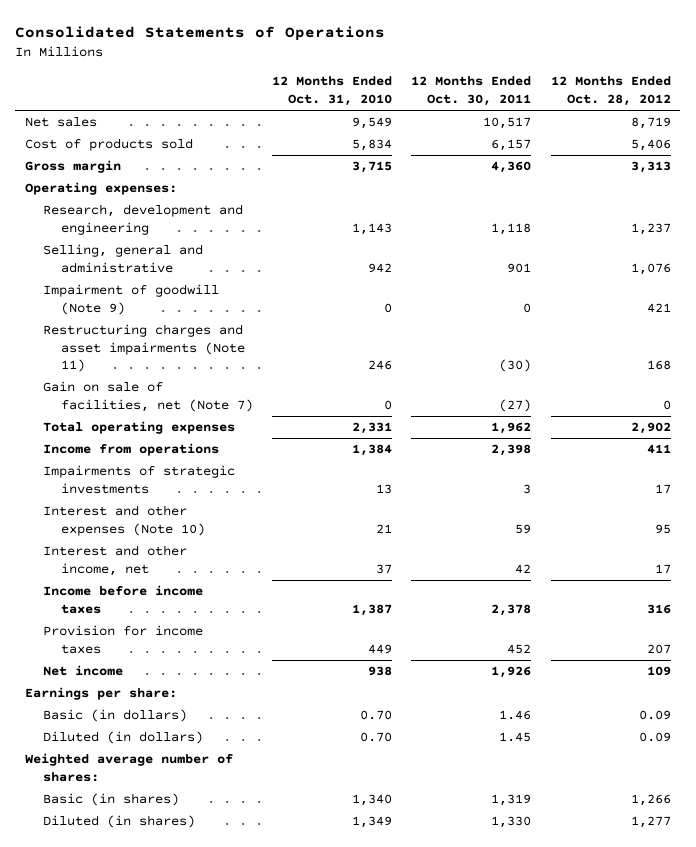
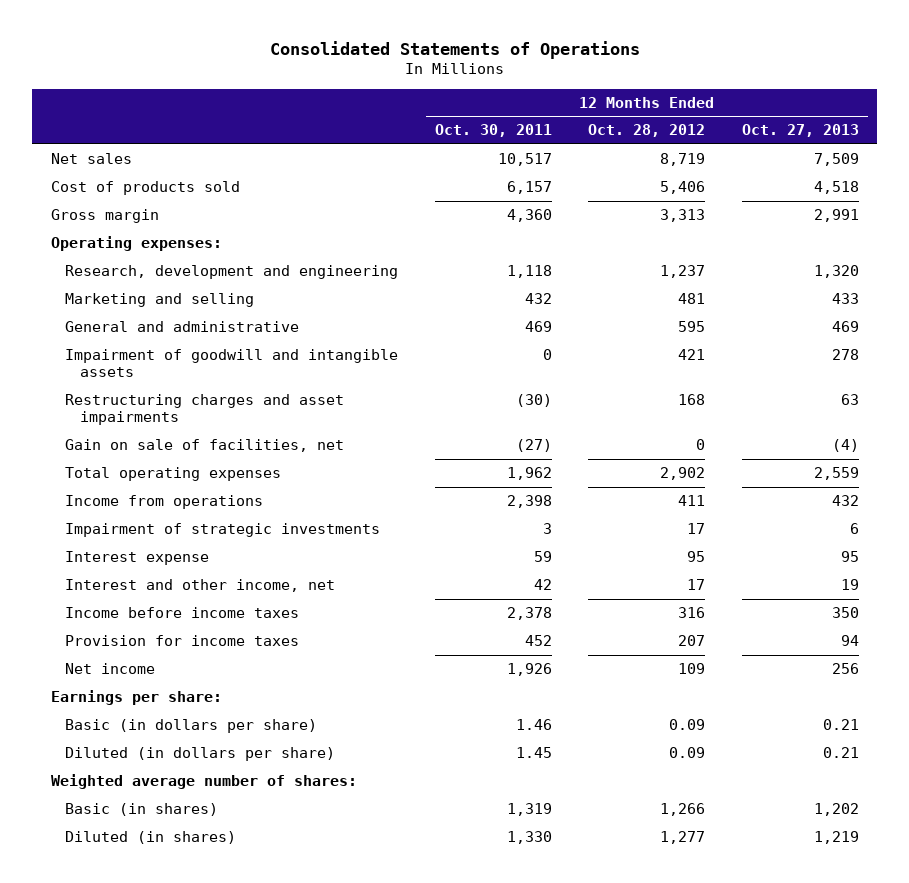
[272,76,393,107] 12 Months Ended Oct. 31, 2010 -> none
none -> [741,124,859,138] Oct. 27, 2013
none -> [65,292,255,307] Marketing and selling
[43,244,204,273] Selling, general and administrative -> [65,320,300,332] General and administrative
[507,262,532,273] 901 -> [524,320,552,332] 469
[630,262,671,275] 1,076 -> [678,320,706,332] 595
[43,284,220,315] Impairment of goodwill (Note 9) -> [65,348,399,378] Impairment of goodwill and intangible assets
[43,324,246,373] Restructuring charges and asset impairments (Note 11) -> [65,393,345,426] Restructuring charges and asset impairments
[43,381,254,412] Gain on sale of facilities, net (Note 7) -> [65,438,345,452] Gain on sale of facilities, net
[43,465,236,494] Impairments of strategic investments -> [65,522,381,537] Impairment of strategic investments
[43,505,206,536] Interest and other expenses (Note 10) -> [65,550,210,565] Interest expense
[43,709,188,723] Basic (in dollars) -> [65,718,318,733] Basic (in dollars per share)
[43,731,204,745] Diluted (in dollars) -> [65,746,336,761] Diluted (in dollars per share)

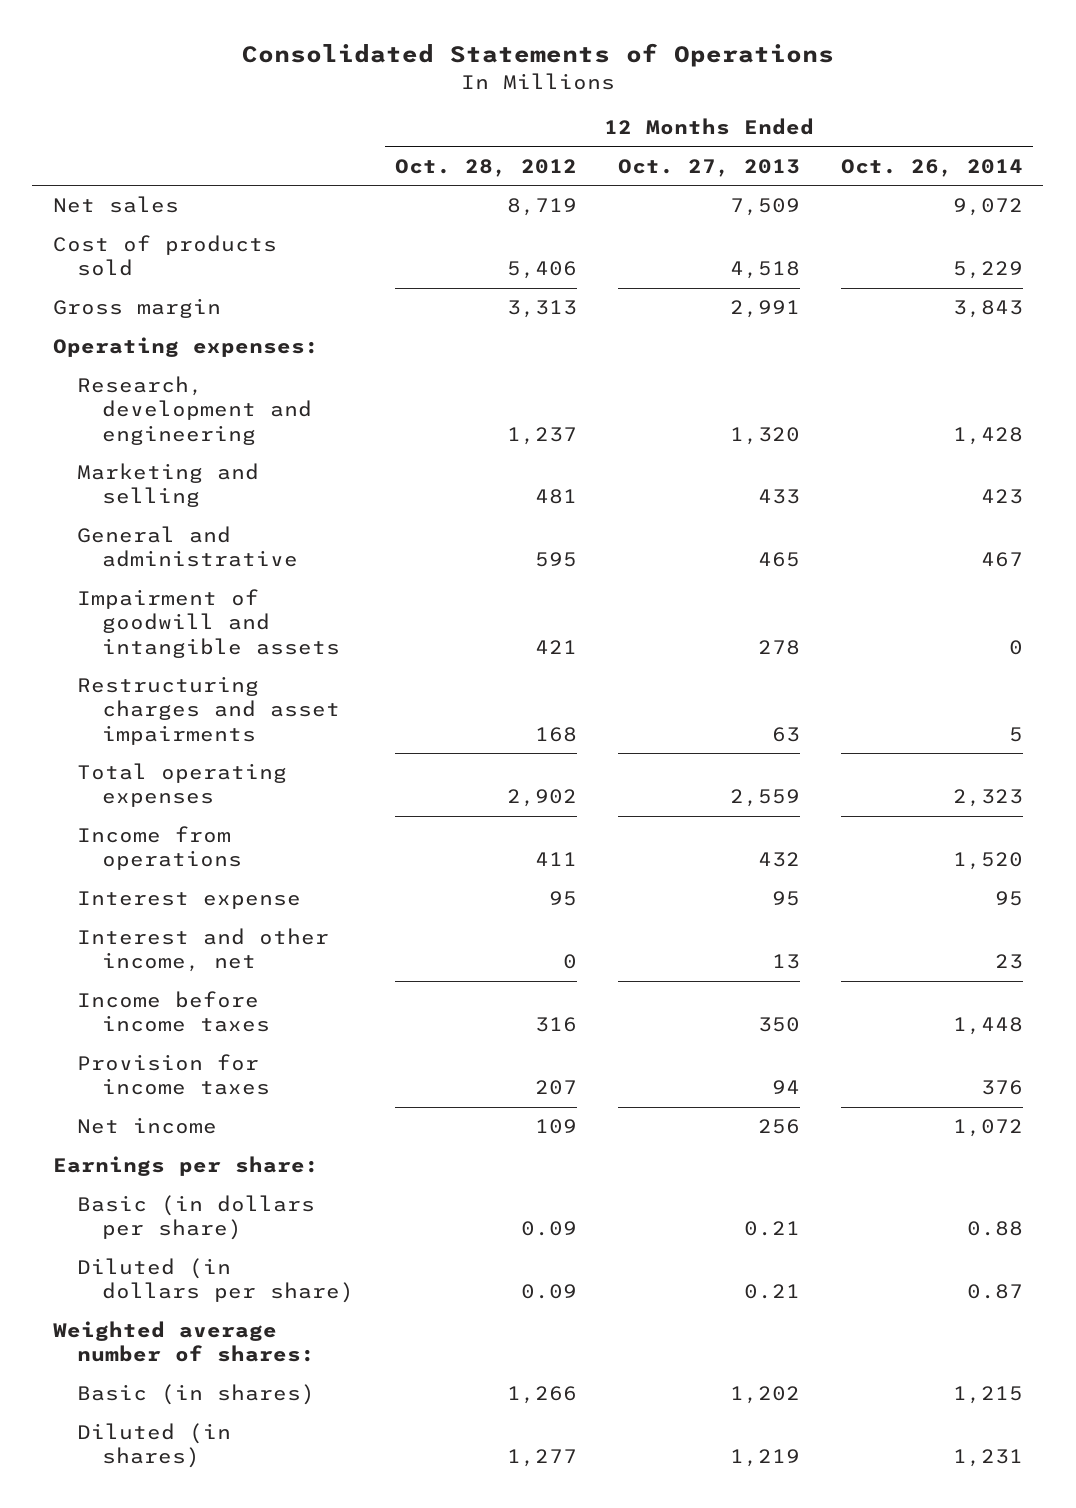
[434,124,552,138] Oct. 30, 2011 -> none
none -> [840,158,1023,177] Oct. 26, 2014
[831,320,859,332] 469 -> [757,552,800,568] 465
[65,438,345,452] Gain on sale of facilities, net -> none
[65,522,381,537] Impairment of strategic investments -> none
[687,578,706,590] 17 -> [562,954,577,970] 0
[840,578,859,590] 19 -> [771,954,800,970] 13

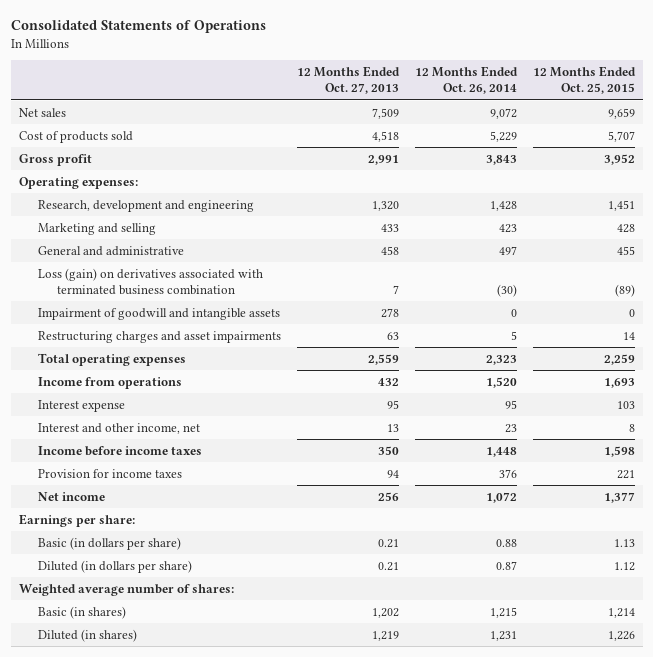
[394,158,577,177] Oct. 28, 2012 -> none
none -> [532,66,636,94] 12 Months Ended Oct. 25, 2015
[52,298,221,319] Gross margin -> [18,153,92,166] Gross profit
[757,552,800,568] 465 -> [380,245,399,255] 458
[980,552,1023,568] 467 -> [498,245,517,255] 497
none -> [37,267,263,295] Loss (gain) on derivatives associated with terminated business combination

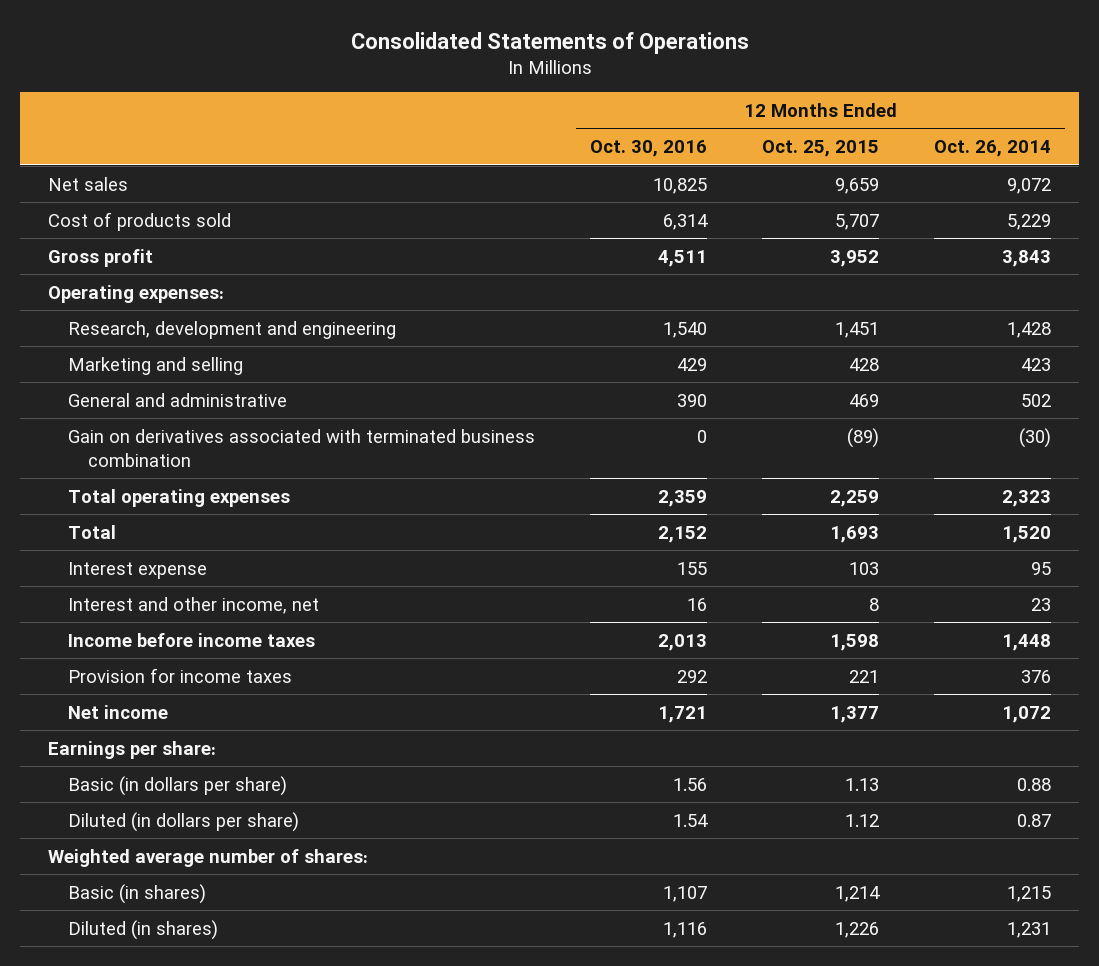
[296,66,400,94] 12 Months Ended Oct. 27, 2013 -> none
none -> [589,140,707,158] Oct. 30, 2016
[37,307,280,320] Impairment of goodwill and intangible assets -> none
[37,330,281,343] Restructuring charges and asset impairments -> none
[498,245,517,255] 497 -> [1021,393,1052,407] 502
[616,245,635,255] 455 -> [849,393,880,407] 469
[37,267,263,295] Loss (gain) on derivatives associated with terminated business combination -> [67,428,535,467] Gain on derivatives associated with terminated business combination
[37,376,182,389] Income from operations -> [67,524,116,539] Total

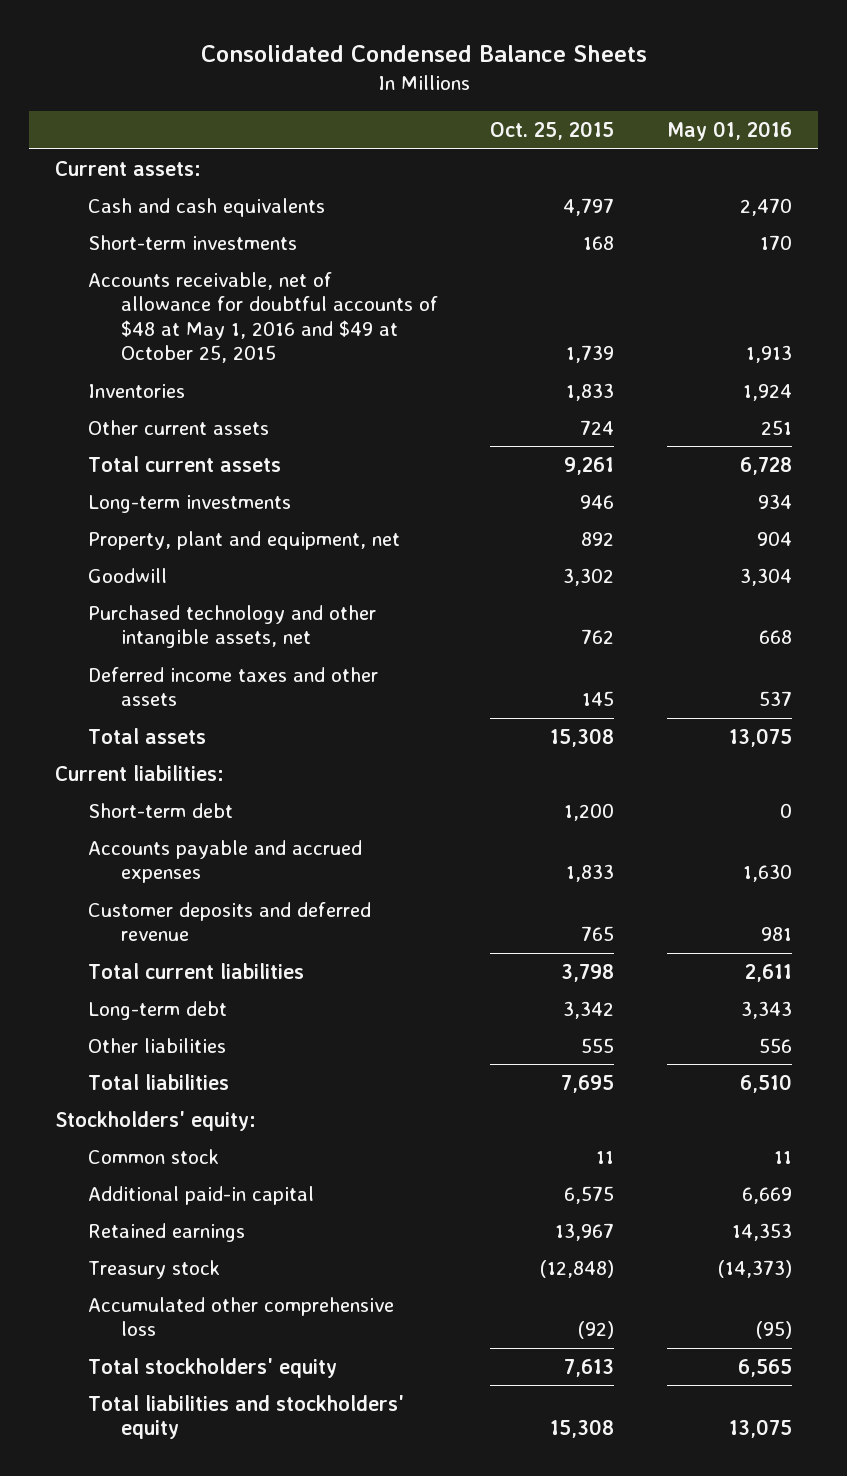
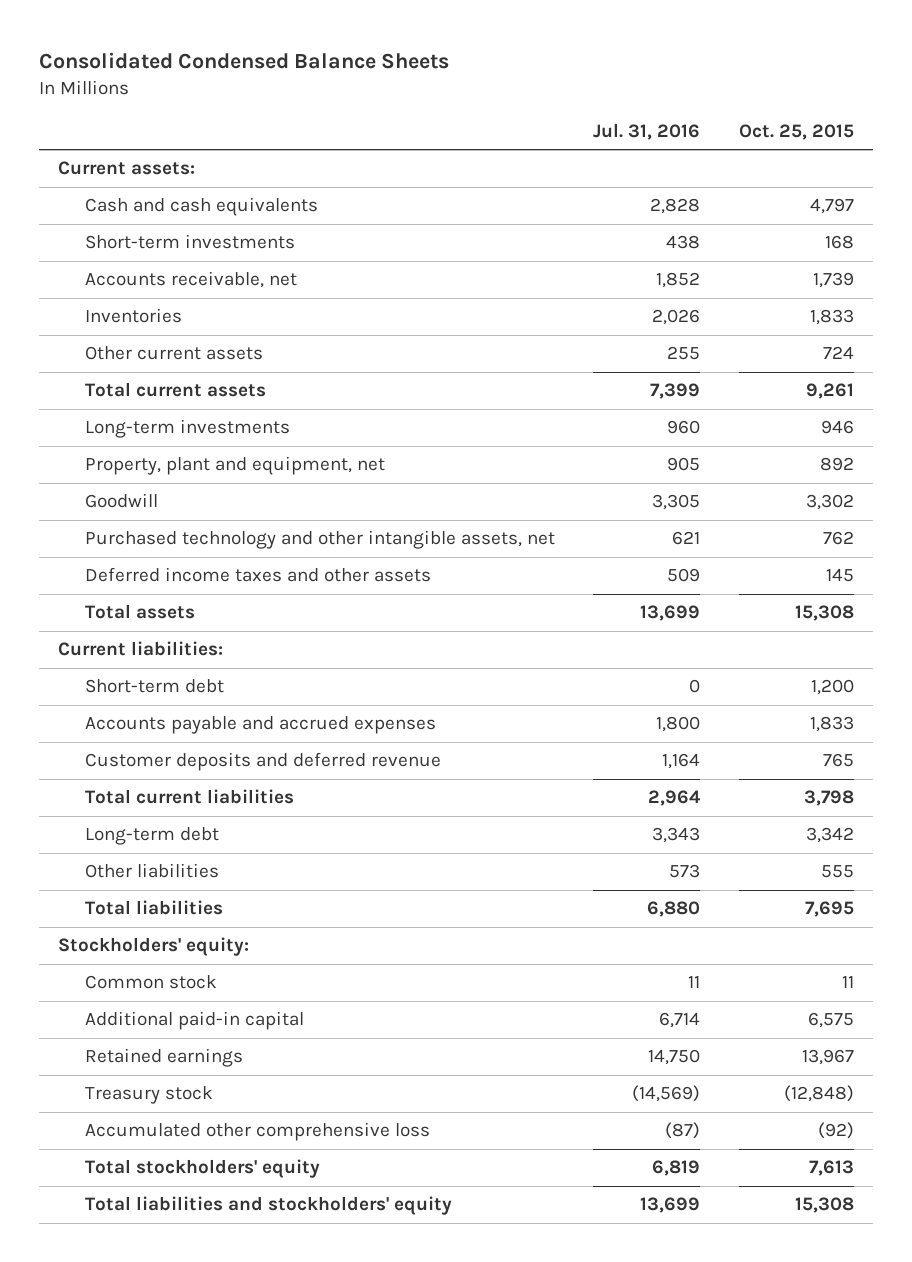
[666,121,792,142] May 01, 2016 -> none
none -> [593,122,701,140] Jul. 31, 2016
[88,271,438,364] Accounts receivable, net of allowance for doubtful accounts of $48 at May 1, 2016 and $49 at October 25, 2015 -> [84,271,297,289] Accounts receivable, net

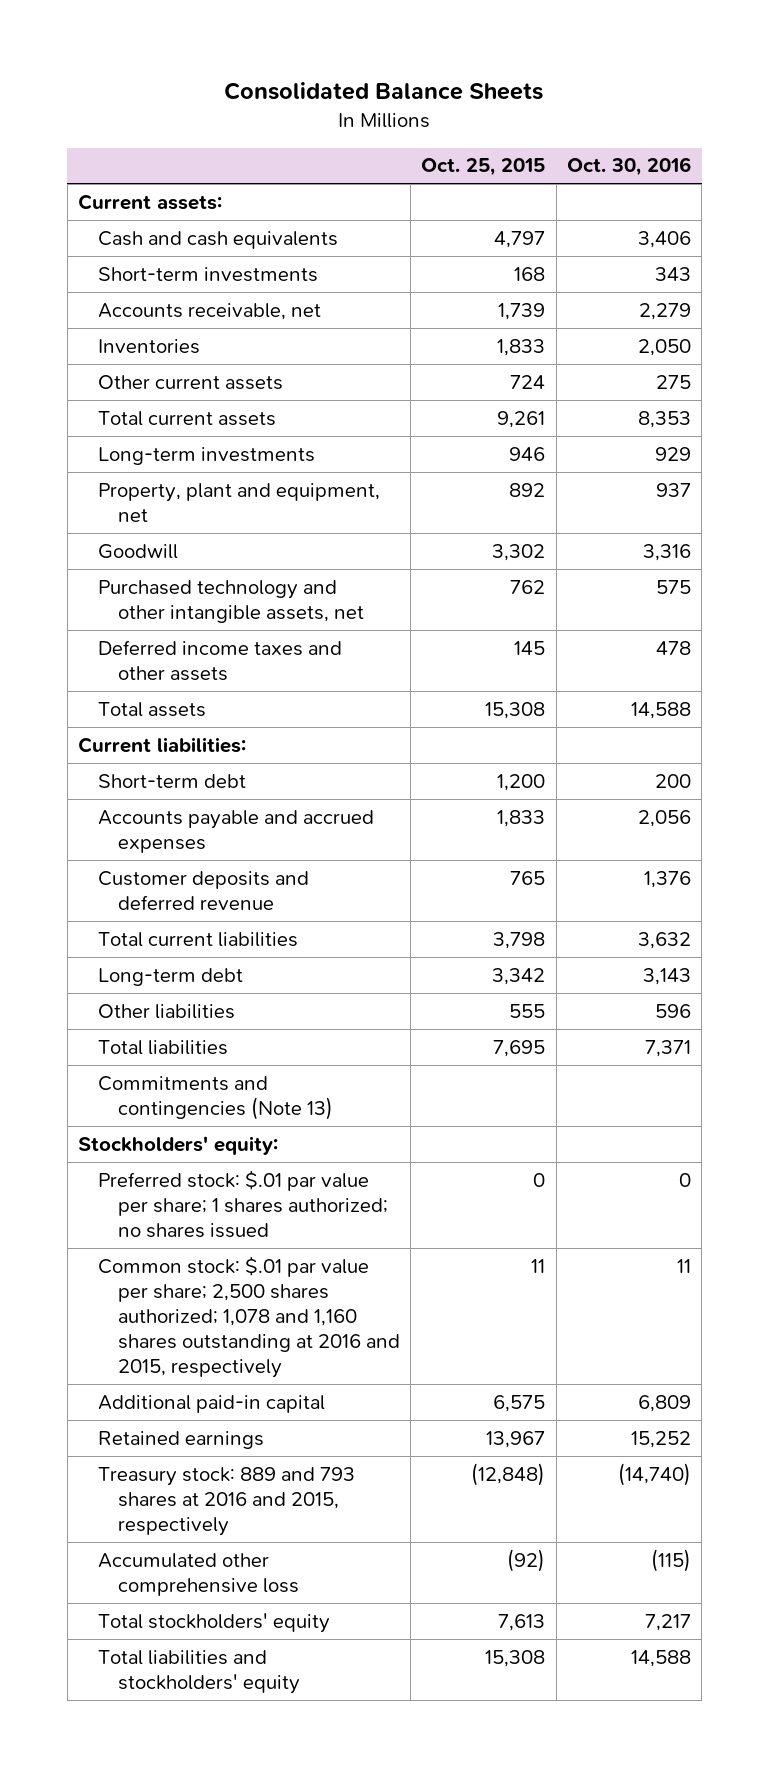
[39,52,450,70] Consolidated Condensed Balance Sheets -> [224,82,544,101] Consolidated Balance Sheets
[593,122,701,140] Jul. 31, 2016 -> none
none -> [567,157,692,177] Oct. 30, 2016
none -> [97,1075,333,1120] Commitments and contingencies (Note 13)
none -> [97,1169,388,1239] Preferred stock: $.01 par value per share; 1 shares authorized; no shares issued
[84,975,217,990] Common stock -> [97,1255,400,1379] Common stock: $.01 par value per share; 2,500 shares authorized; 1,078 and 1,160 shares outstanding at 2016 and 2015, respectively
[84,1086,213,1105] Treasury stock -> [97,1466,355,1537] Treasury stock: 889 and 793 shares at 2016 and 2015, respectively

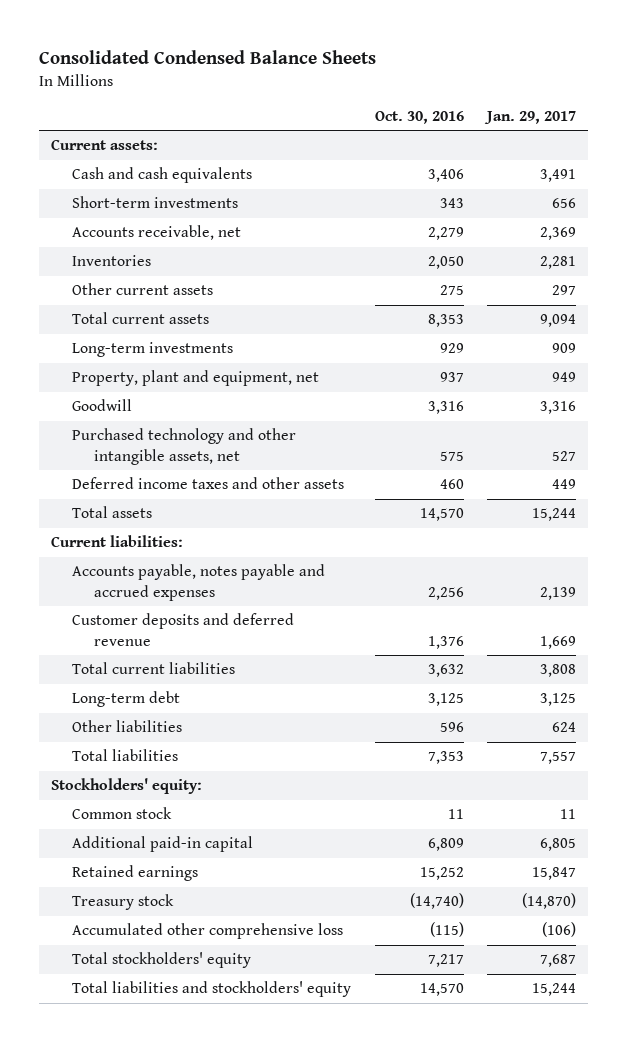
[224,82,544,101] Consolidated Balance Sheets -> [39,50,377,65] Consolidated Condensed Balance Sheets
[421,158,546,177] Oct. 25, 2015 -> none
none -> [484,110,577,124] Jan. 29, 2017
[656,640,692,655] 478 -> [439,479,464,490] 460
[631,701,692,719] 14,588 -> [419,508,464,522] 14,570
[97,773,246,788] Short-term debt -> none
[97,809,374,853] Accounts payable and accrued expenses -> [72,564,326,601] Accounts payable, notes payable and accrued expenses
[638,809,692,827] 2,056 -> [427,586,464,600] 2,256
[643,967,692,985] 3,143 -> [427,693,464,707] 3,125
[97,1075,333,1120] Commitments and contingencies (Note 13) -> none
[645,1039,692,1057] 7,371 -> [427,751,464,765] 7,353
[97,1169,388,1239] Preferred stock: $.01 par value per share; 1 shares authorized; no shares issued -> none
[97,1255,400,1379] Common stock: $.01 par value per share; 2,500 shares authorized; 1,078 and 1,160 shares outstanding at 2016 and 2015, respectively -> [72,807,173,820] Common stock
[97,1466,355,1537] Treasury stock: 889 and 793 shares at 2016 and 2015, respectively -> [72,894,175,911] Treasury stock
[631,1649,692,1667] 14,588 -> [419,983,464,997] 14,570

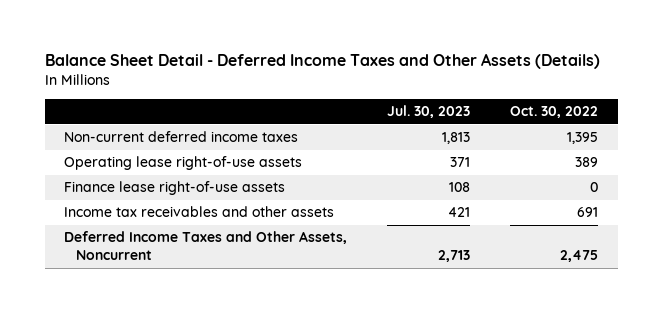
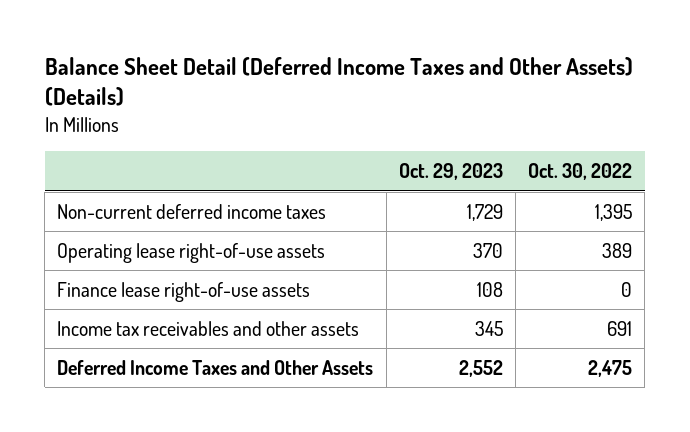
[44,53,600,70] Balance Sheet Detail - Deferred Income Taxes and Other Assets (Details) -> [44,57,633,107] Balance Sheet Detail (Deferred Income Taxes and Other Assets) (Details)
[387,104,471,118] Jul. 30, 2023 -> none
none -> [398,162,503,180] Oct. 29, 2023
[64,231,348,261] Deferred Income Taxes and Other Assets, Noncurrent -> [57,359,374,375] Deferred Income Taxes and Other Assets

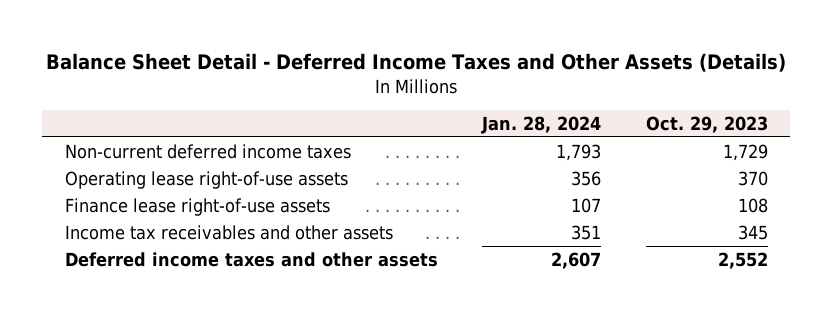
[44,57,633,107] Balance Sheet Detail (Deferred Income Taxes and Other Assets) (Details) -> [46,53,787,73] Balance Sheet Detail - Deferred Income Taxes and Other Assets (Details)
[528,162,633,180] Oct. 30, 2022 -> none
none -> [481,115,602,134] Jan. 28, 2024
[57,359,374,375] Deferred Income Taxes and Other Assets -> [64,251,438,267] Deferred income taxes and other assets

